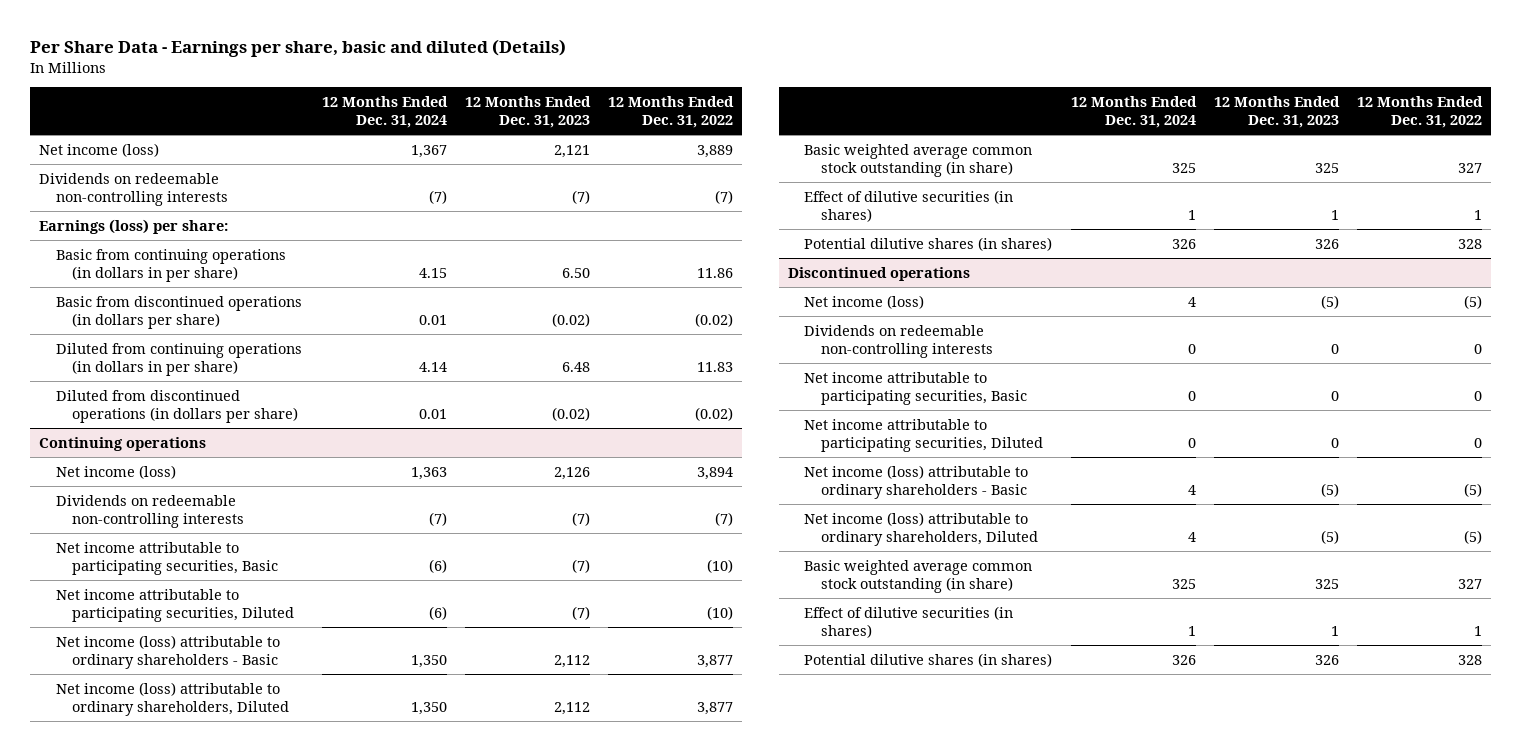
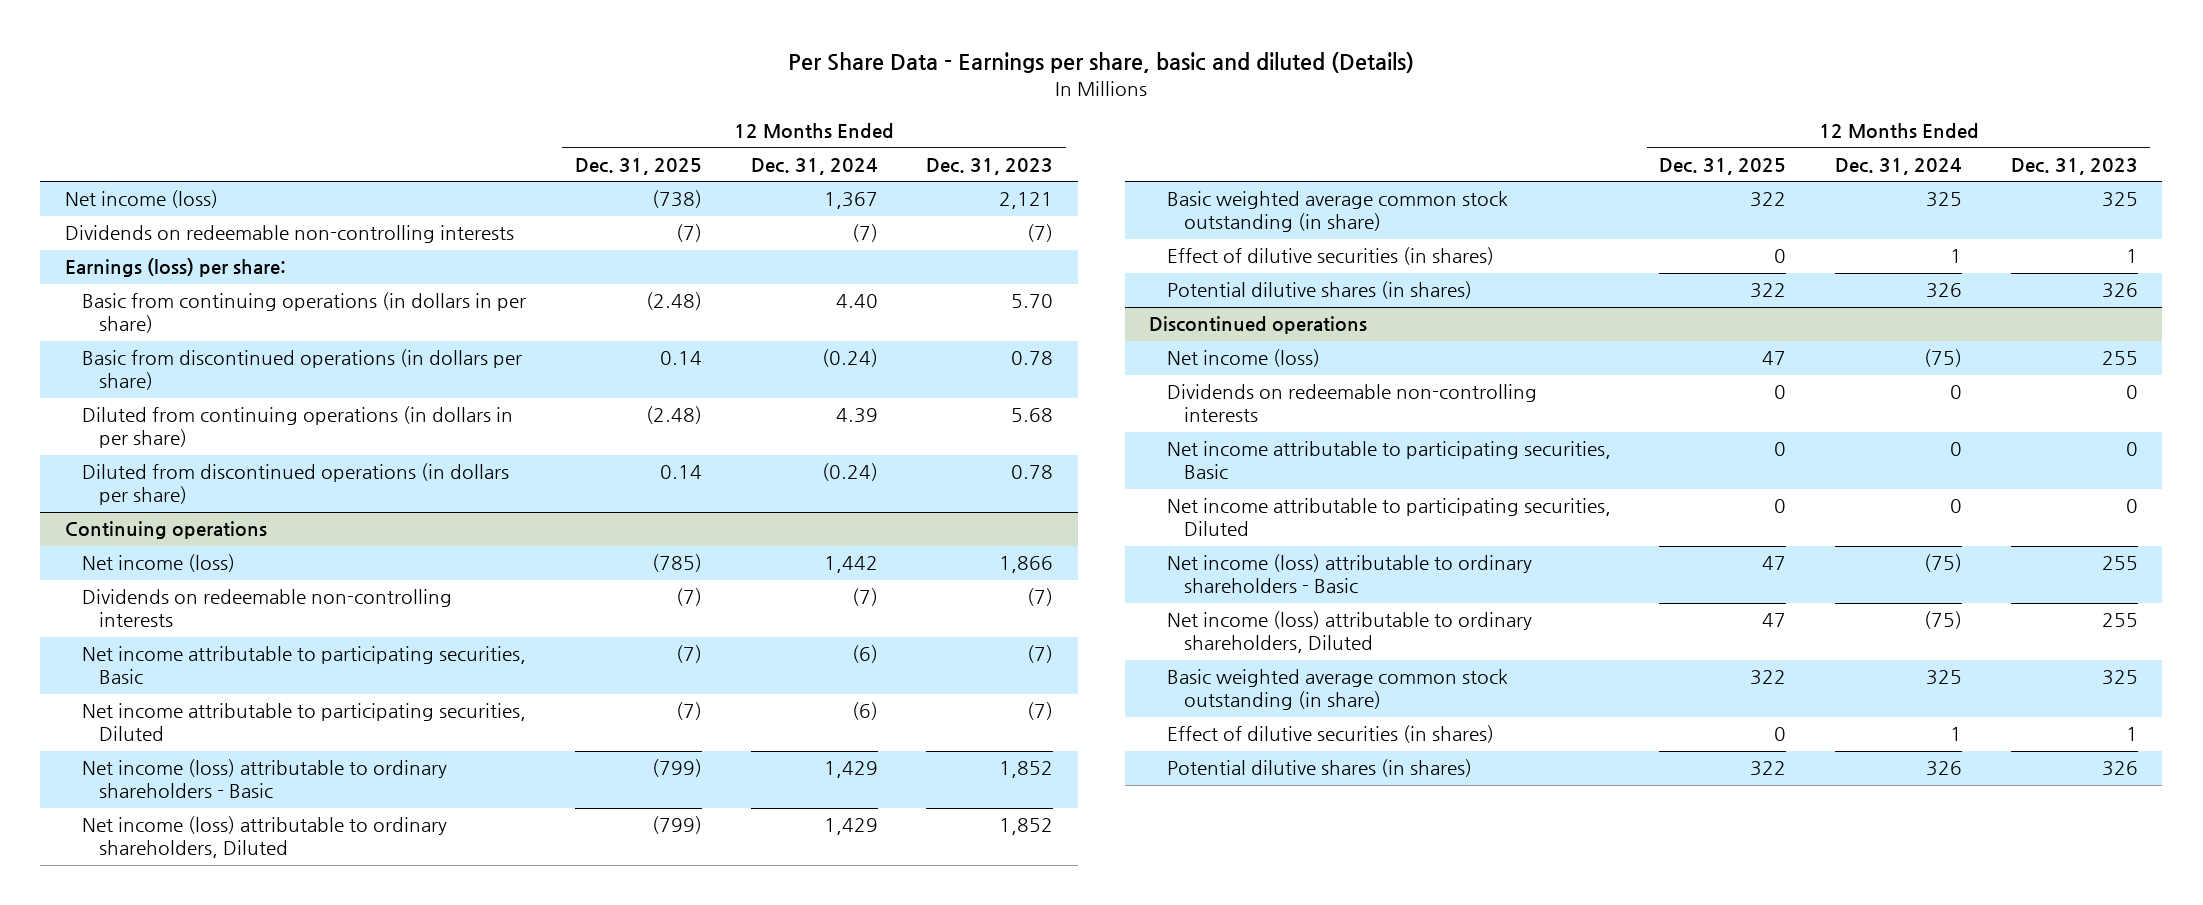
[608,95,735,129] 12 Months Ended Dec. 31, 2022 -> none
none -> [574,157,702,175] Dec. 31, 2025
[418,268,447,279] 4.15 -> [835,294,878,309] 4.40
[562,268,591,279] 6.50 -> [1011,294,1054,309] 5.70
[418,315,447,326] 0.01 -> [821,349,878,368] (0.24)
[552,313,591,328] (0.02) -> [1011,351,1054,366] 0.78
[418,362,447,373] 4.14 -> [835,408,878,424] 4.39
[562,362,591,373] 6.48 -> [1011,408,1054,423] 5.68
[418,409,447,420] 0.01 -> [821,463,878,482] (0.24)
[552,407,591,422] (0.02) -> [1011,465,1054,480] 0.78
[410,466,447,480] 1,363 -> [823,556,878,574] 1,442
[554,466,591,480] 2,126 -> [999,556,1054,574] 1,866
[410,655,447,669] 1,350 -> [823,761,878,779] 1,429
[554,655,591,669] 2,112 -> [999,761,1054,779] 1,852
[410,702,447,716] 1,350 -> [823,818,878,836] 1,429
[554,702,591,716] 2,112 -> [999,818,1054,836] 1,852
[1187,296,1196,307] 4 -> [1924,349,1963,368] (75)
[1320,294,1339,309] (5) -> [2102,351,2139,366] 255
[1187,485,1196,496] 4 -> [1924,554,1963,573] (75)
[1320,483,1339,498] (5) -> [2102,556,2139,571] 255
[1187,532,1196,543] 4 -> [1924,611,1963,630] (75)
[1320,530,1339,545] (5) -> [2102,613,2139,628] 255

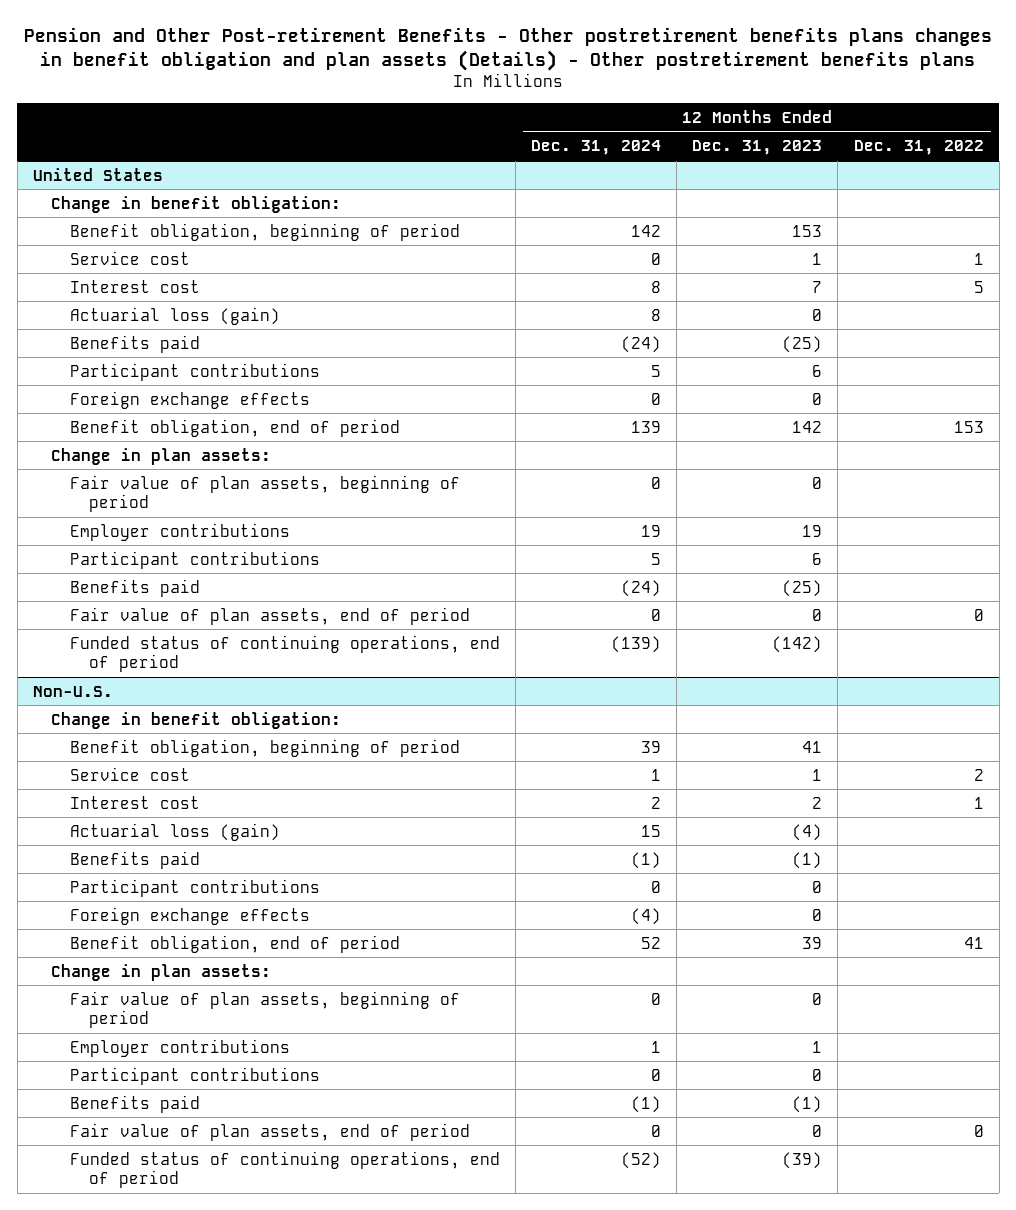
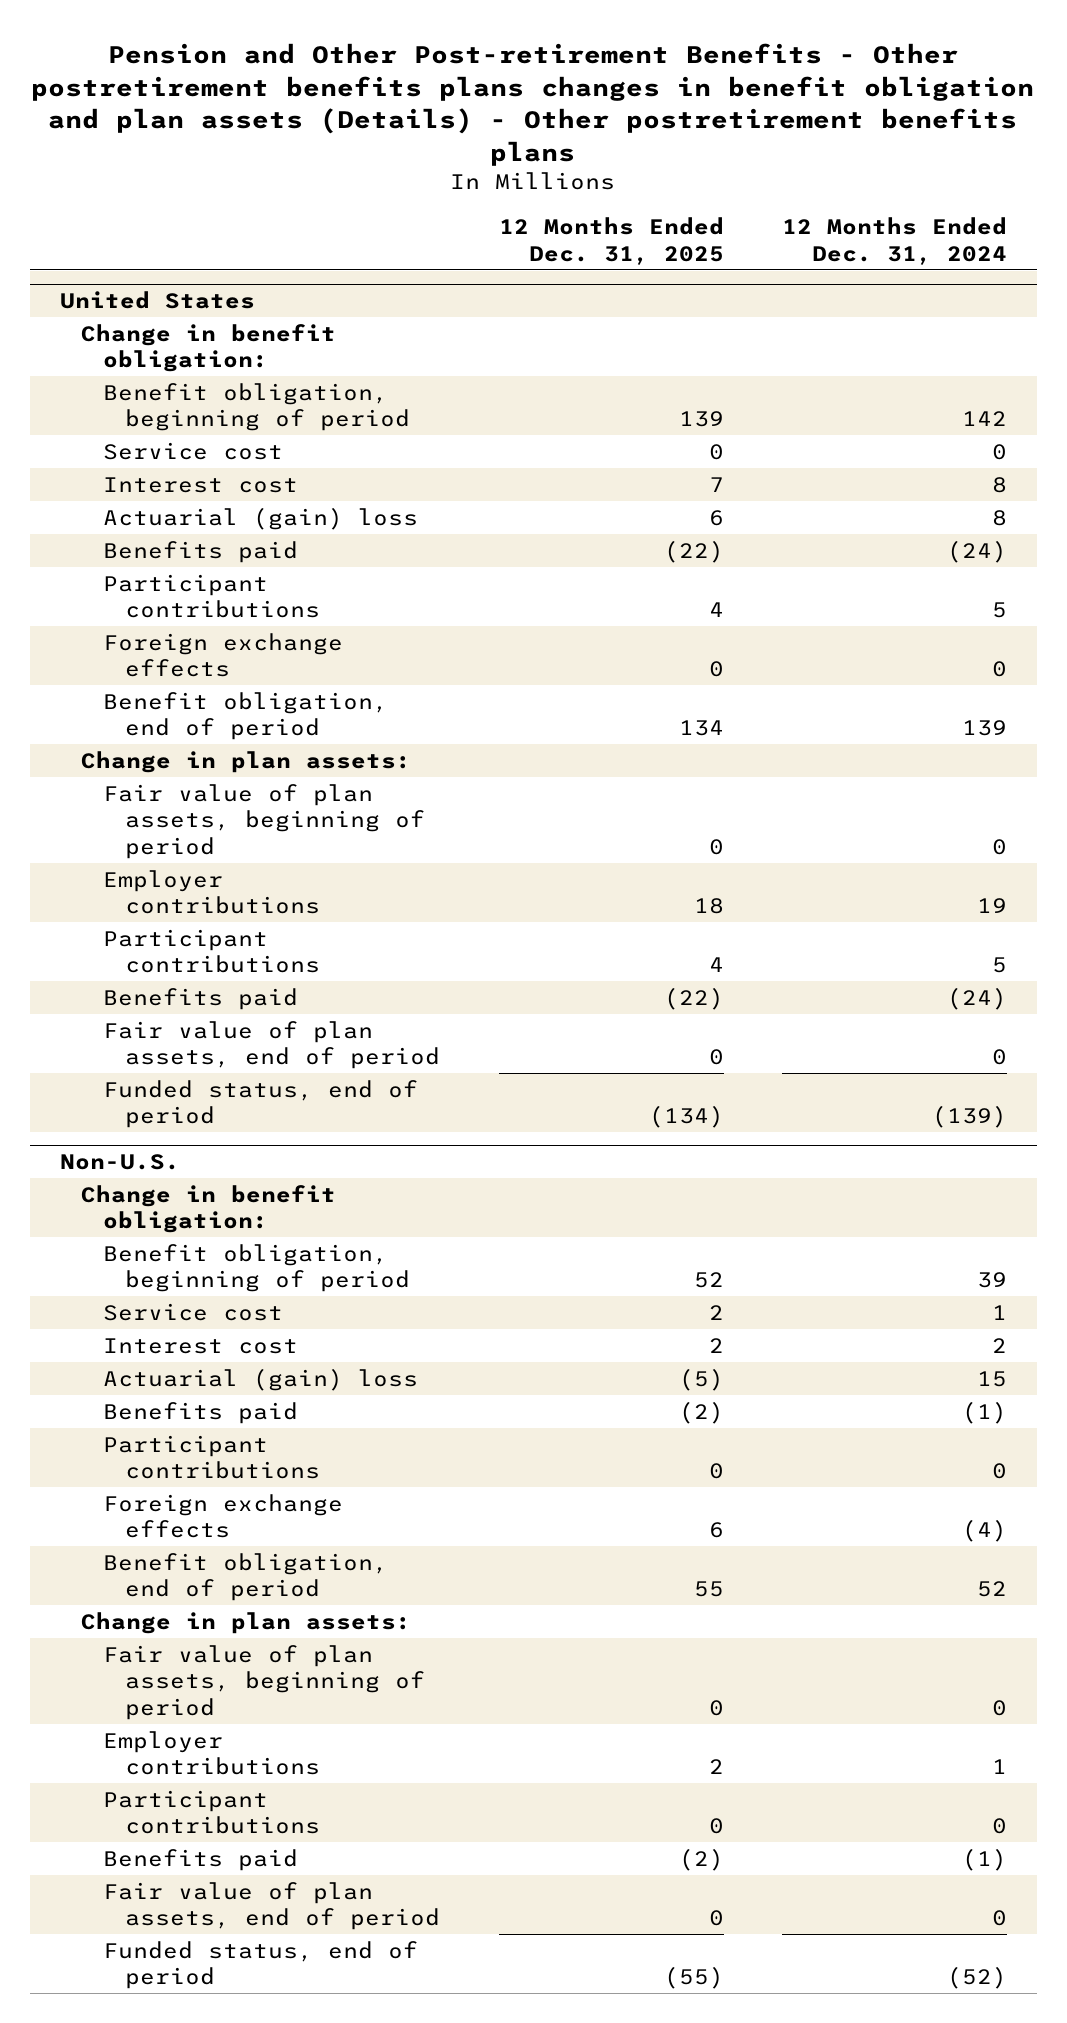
[692,140,823,156] Dec. 31, 2023 -> none
[853,140,984,156] Dec. 31, 2022 -> none
none -> [498,217,724,265] 12 Months Ended Dec. 31, 2025
[70,306,281,325] Actuarial loss (gain) -> [103,506,419,530] Actuarial (gain) loss
[70,634,501,673] Funded status of continuing operations, end of period -> [103,1079,419,1129] Funded status, end of period
[70,822,281,841] Actuarial loss (gain) -> [103,1367,419,1391] Actuarial (gain) loss
[70,1150,501,1189] Funded status of continuing operations, end of period -> [103,1940,419,1990] Funded status, end of period

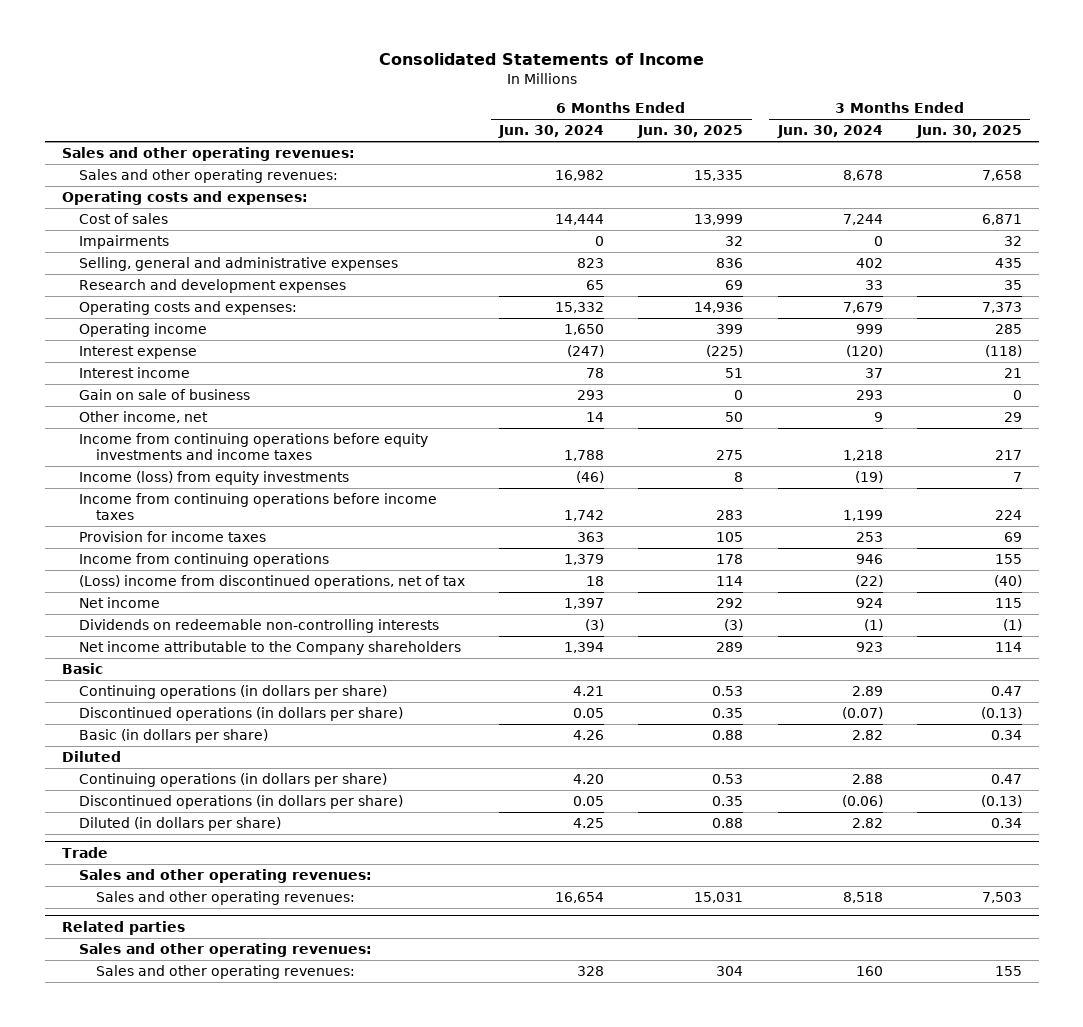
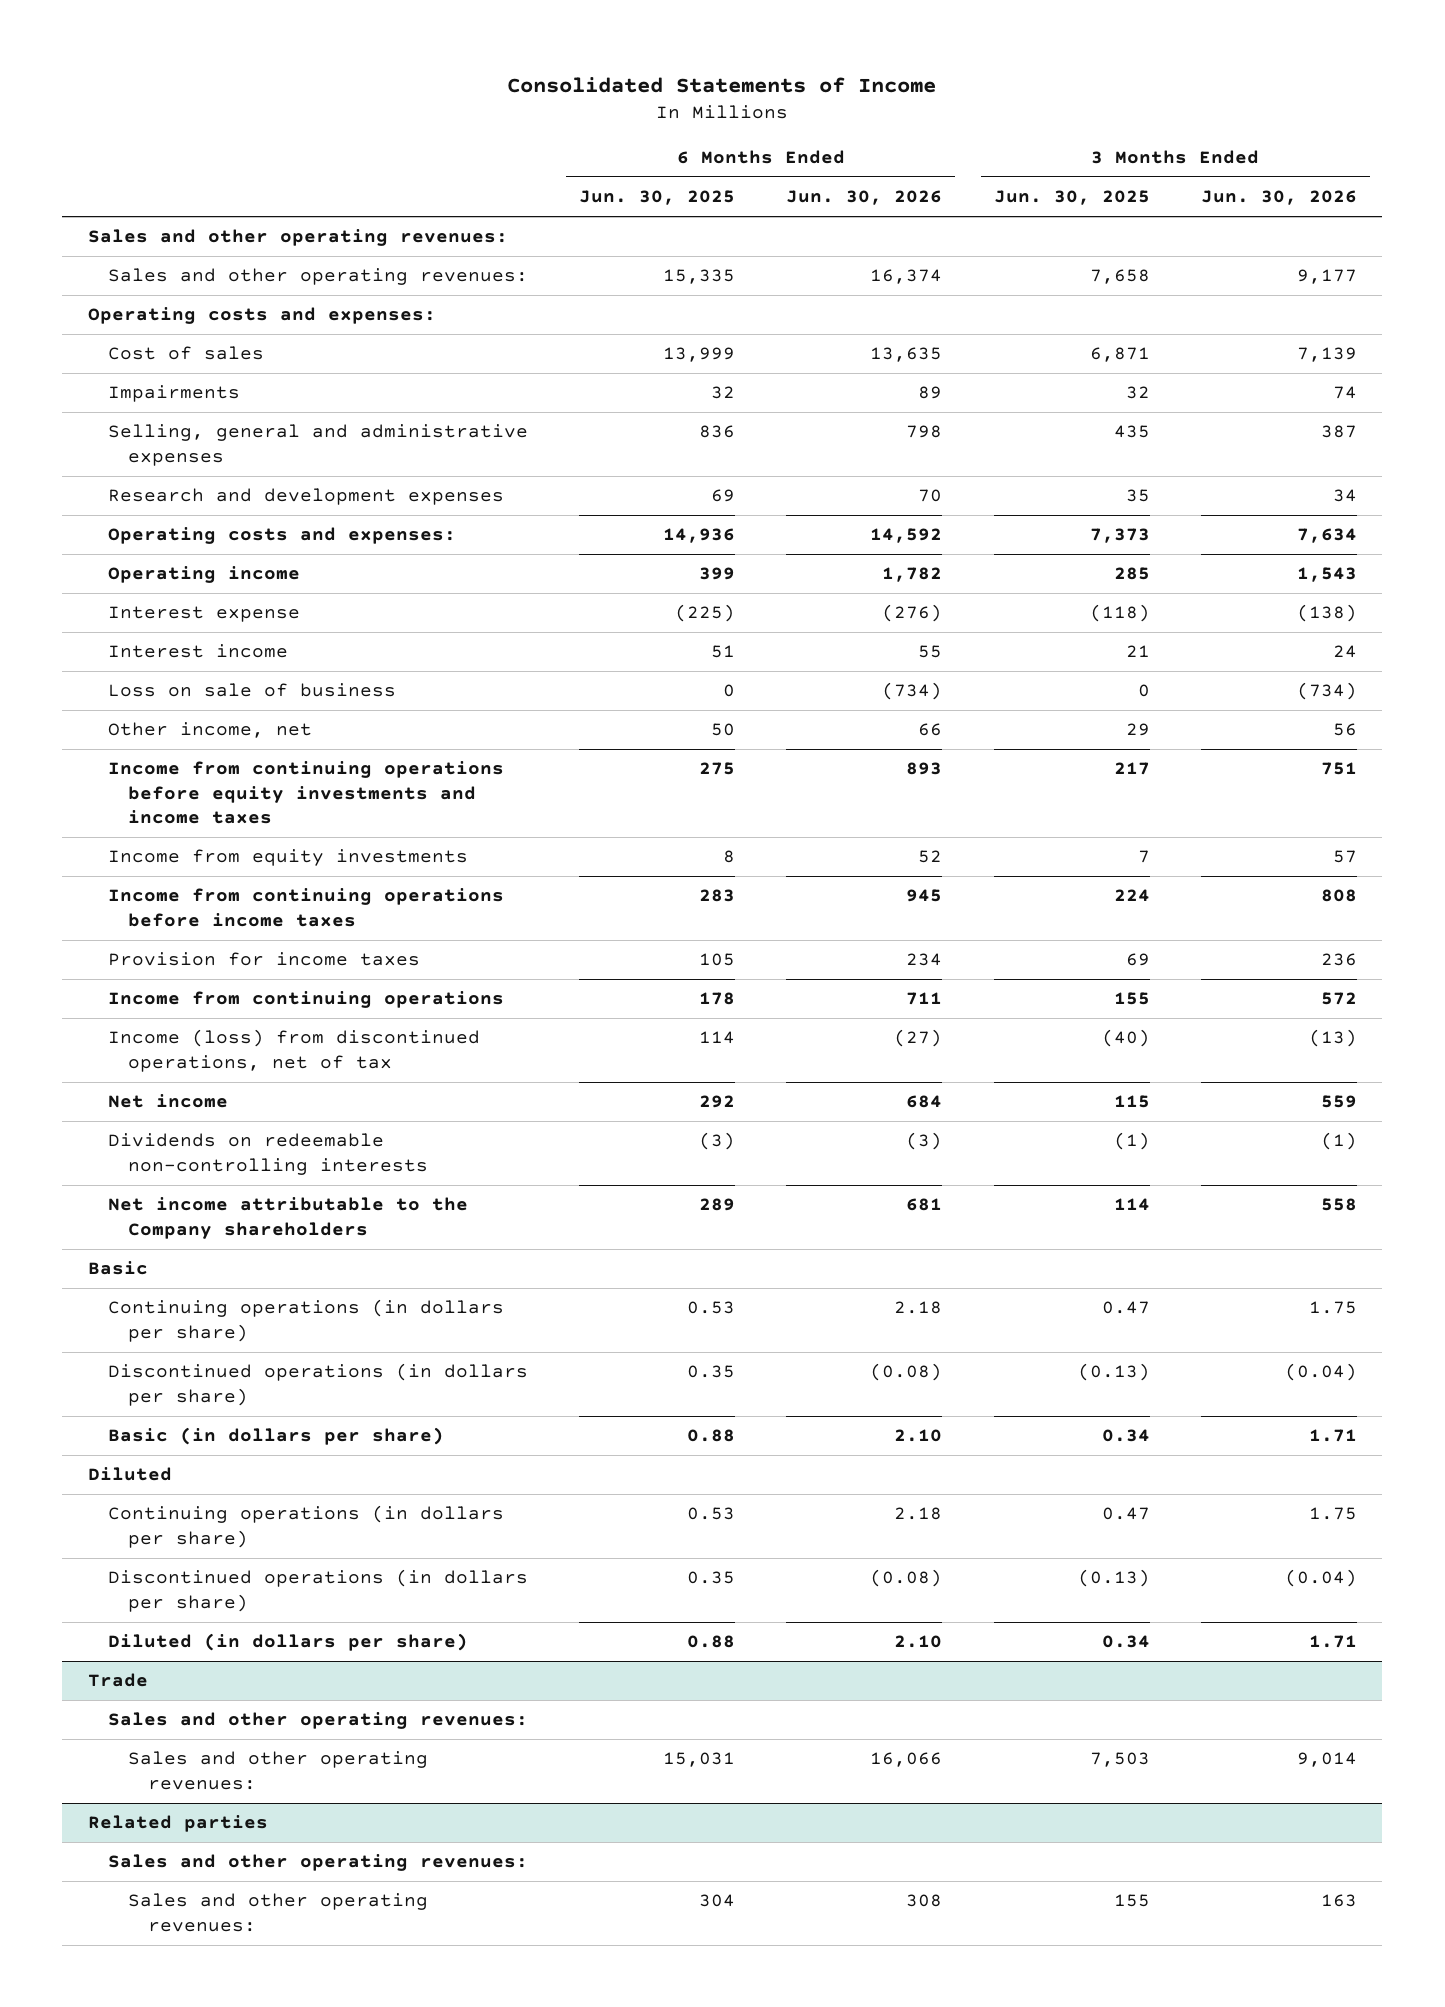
[498,125,605,139] Jun. 30, 2024 -> none
[776,125,883,139] Jun. 30, 2024 -> none
none -> [786,190,943,206] Jun. 30, 2026
none -> [1200,190,1357,206] Jun. 30, 2026
[79,388,251,400] Gain on sale of business -> [107,683,396,698] Loss on sale of business
[79,470,350,485] Income (loss) from equity investments -> [107,849,468,867] Income from equity investments
[79,574,466,589] (Loss) income from discontinued operations, net of tax -> [107,1029,480,1072] Income (loss) from discontinued operations, net of tax

